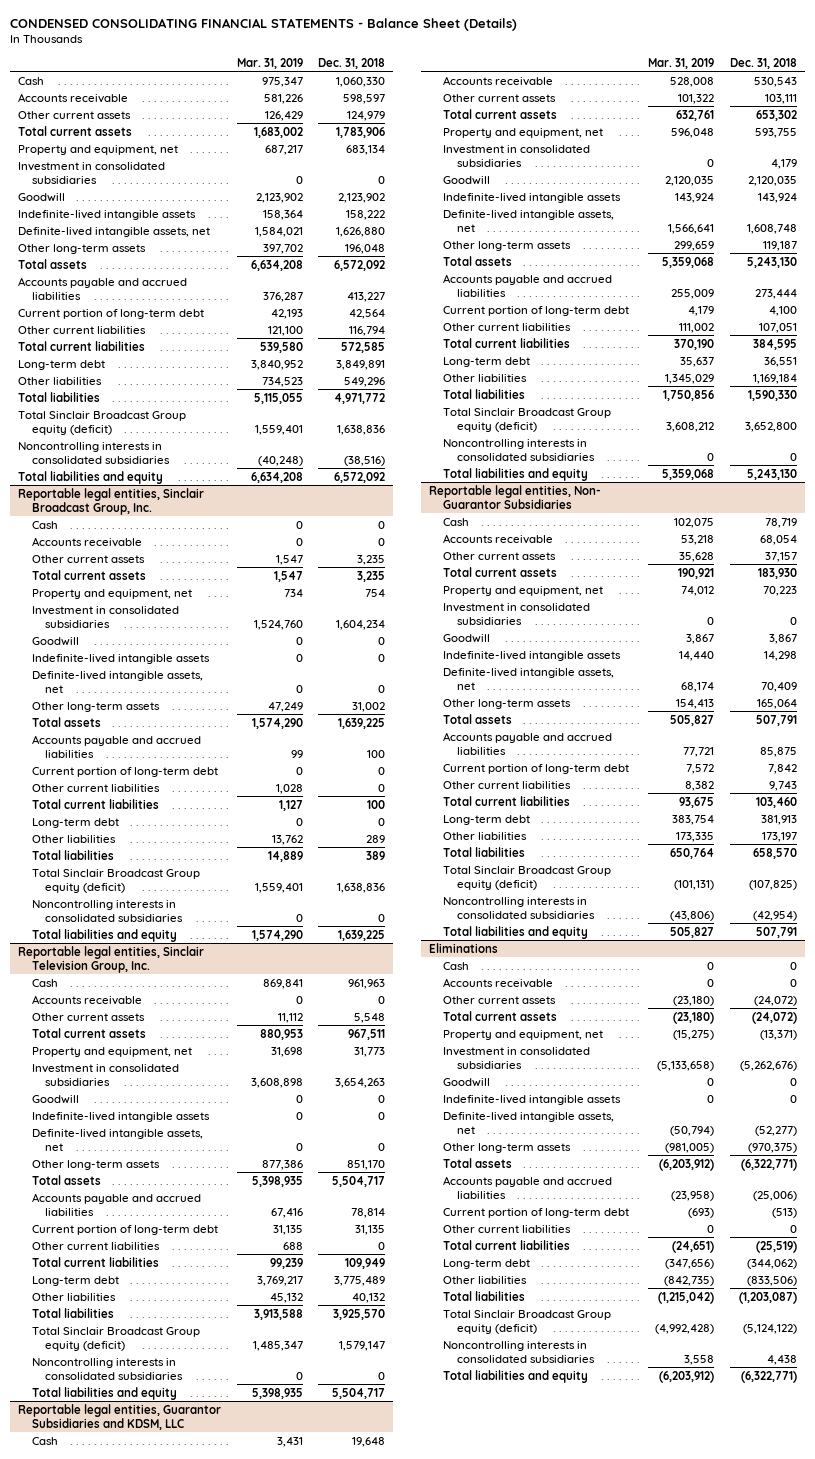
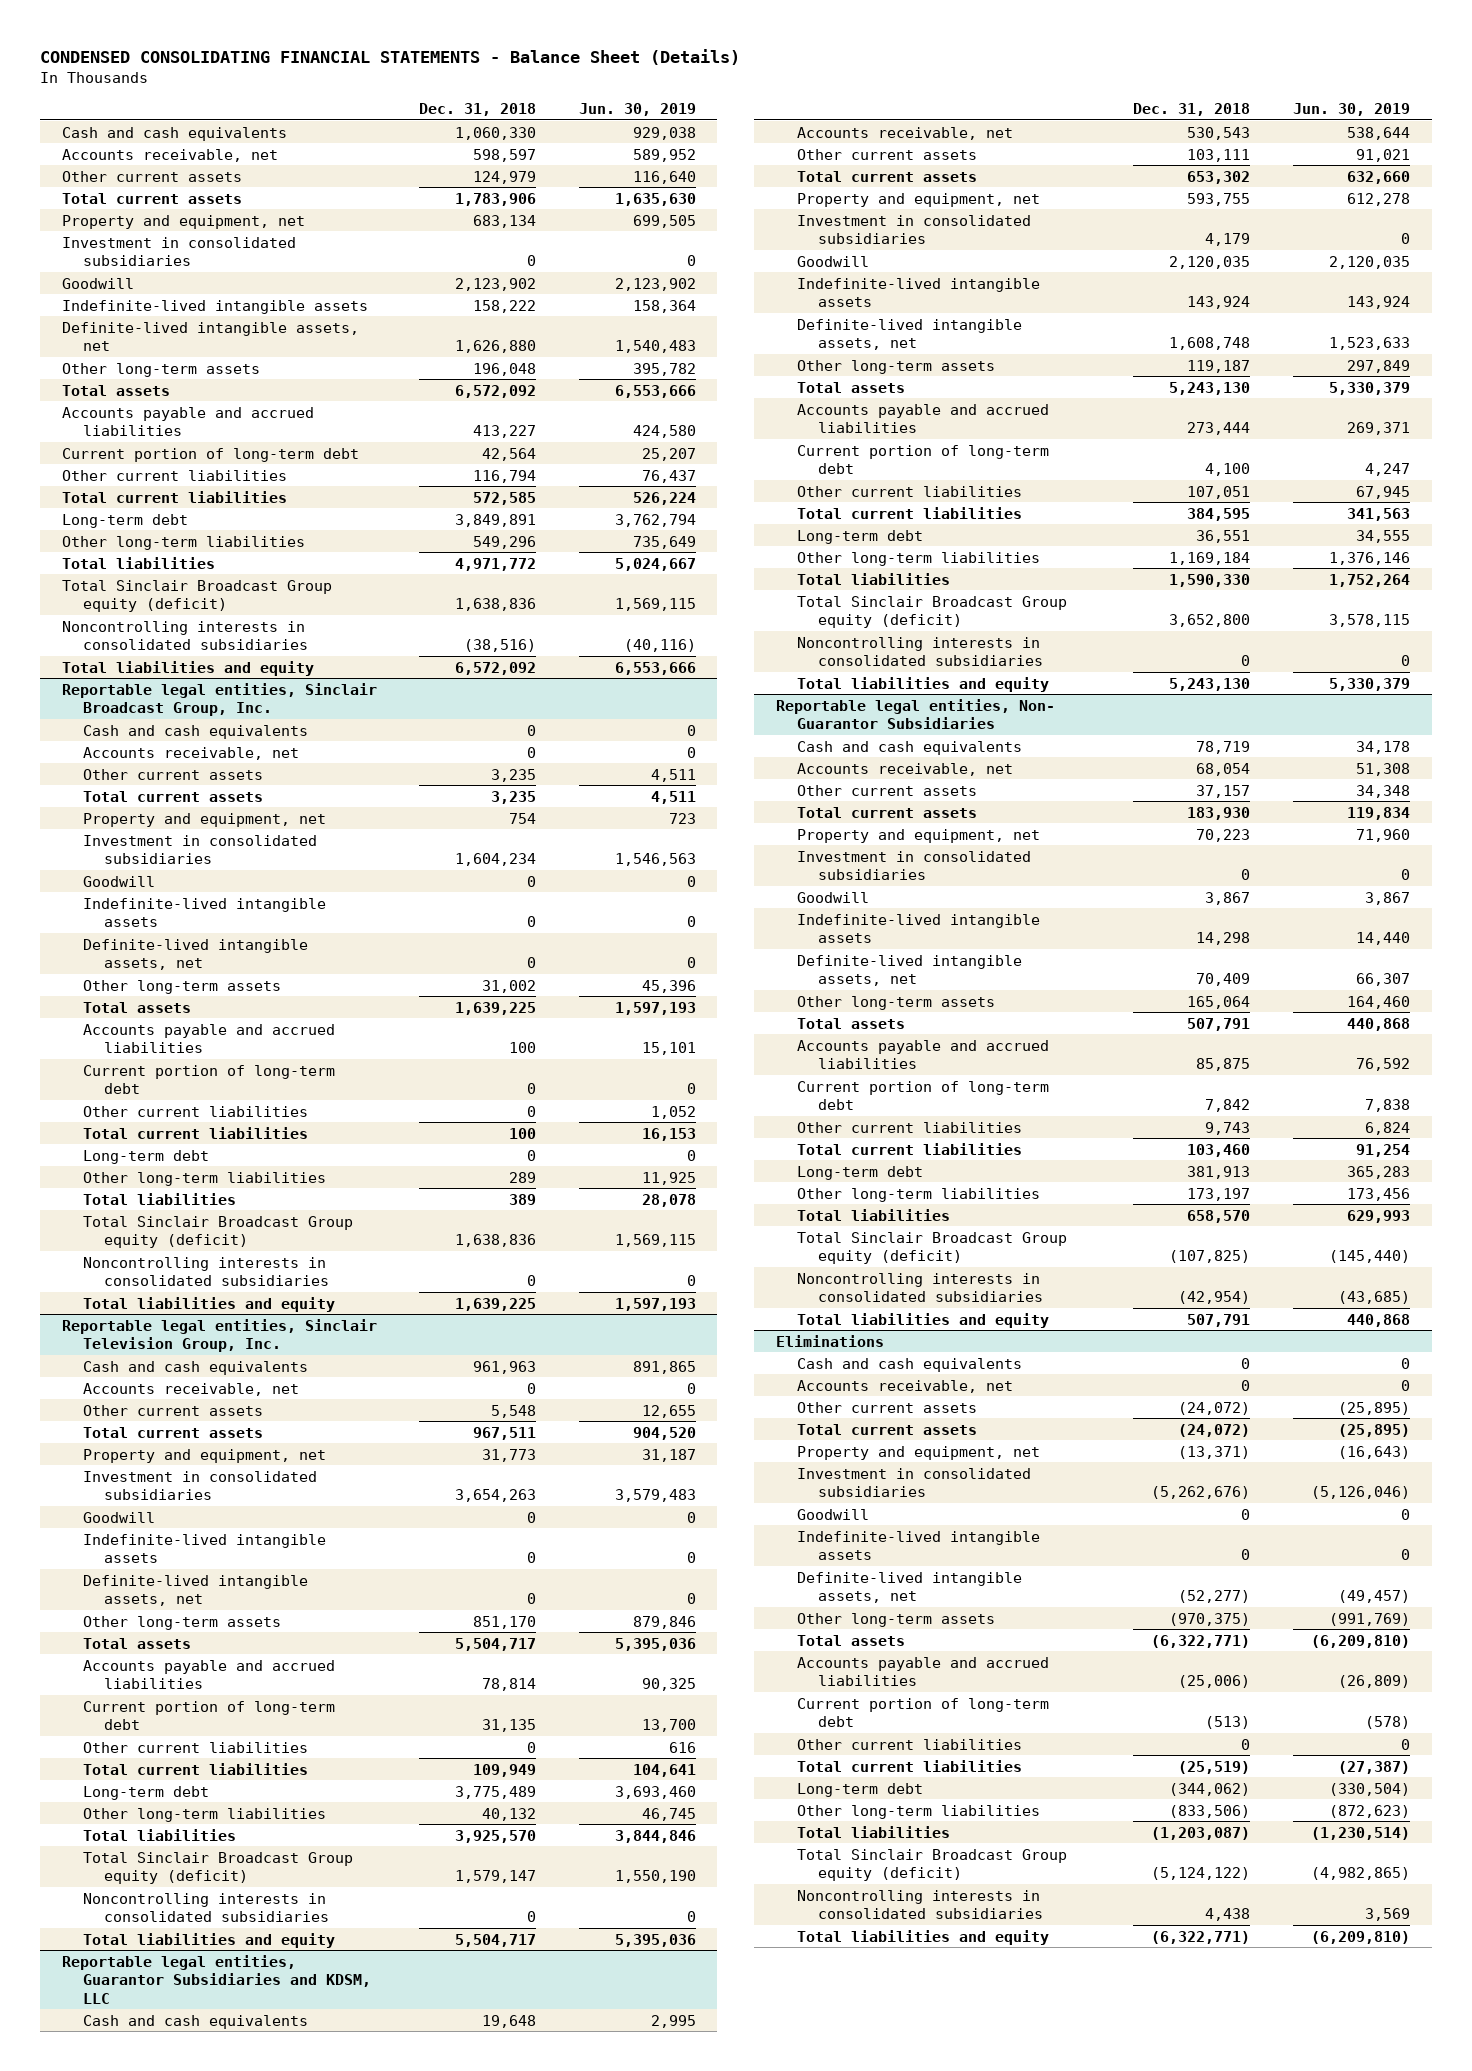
[236,57,303,69] Mar. 31, 2019 -> none
none -> [579,103,697,117] Jun. 30, 2019
[17,76,44,85] Cash -> [61,126,287,141] Cash and cash equivalents
[17,92,128,103] Accounts receivable -> [61,148,278,162] Accounts receivable, net
[17,376,102,385] Other liabilities -> [61,535,305,550] Other long-term liabilities
[31,520,58,529] Cash -> [82,724,308,739] Cash and cash equivalents
[31,536,142,547] Accounts receivable -> [82,746,299,760] Accounts receivable, net
[31,834,116,843] Other liabilities -> [82,1171,326,1186] Other long-term liabilities
[31,978,58,987] Cash -> [82,1360,308,1375] Cash and cash equivalents
[31,994,142,1005] Accounts receivable -> [82,1382,299,1396] Accounts receivable, net
[31,1292,116,1301] Other liabilities -> [82,1807,326,1822] Other long-term liabilities
[31,1436,58,1445] Cash -> [82,2014,308,2029] Cash and cash equivalents
[443,75,554,86] Accounts receivable -> [797,126,1014,140] Accounts receivable, net
[443,373,528,382] Other liabilities -> [797,551,1041,566] Other long-term liabilities
[443,517,470,526] Cash -> [797,740,1023,755] Cash and cash equivalents
[443,533,554,544] Accounts receivable -> [797,762,1014,776] Accounts receivable, net
[443,831,528,840] Other liabilities -> [797,1187,1041,1202] Other long-term liabilities
[443,961,470,970] Cash -> [797,1357,1023,1372] Cash and cash equivalents
[443,977,554,988] Accounts receivable -> [797,1379,1014,1393] Accounts receivable, net
[443,1275,528,1284] Other liabilities -> [797,1804,1041,1819] Other long-term liabilities

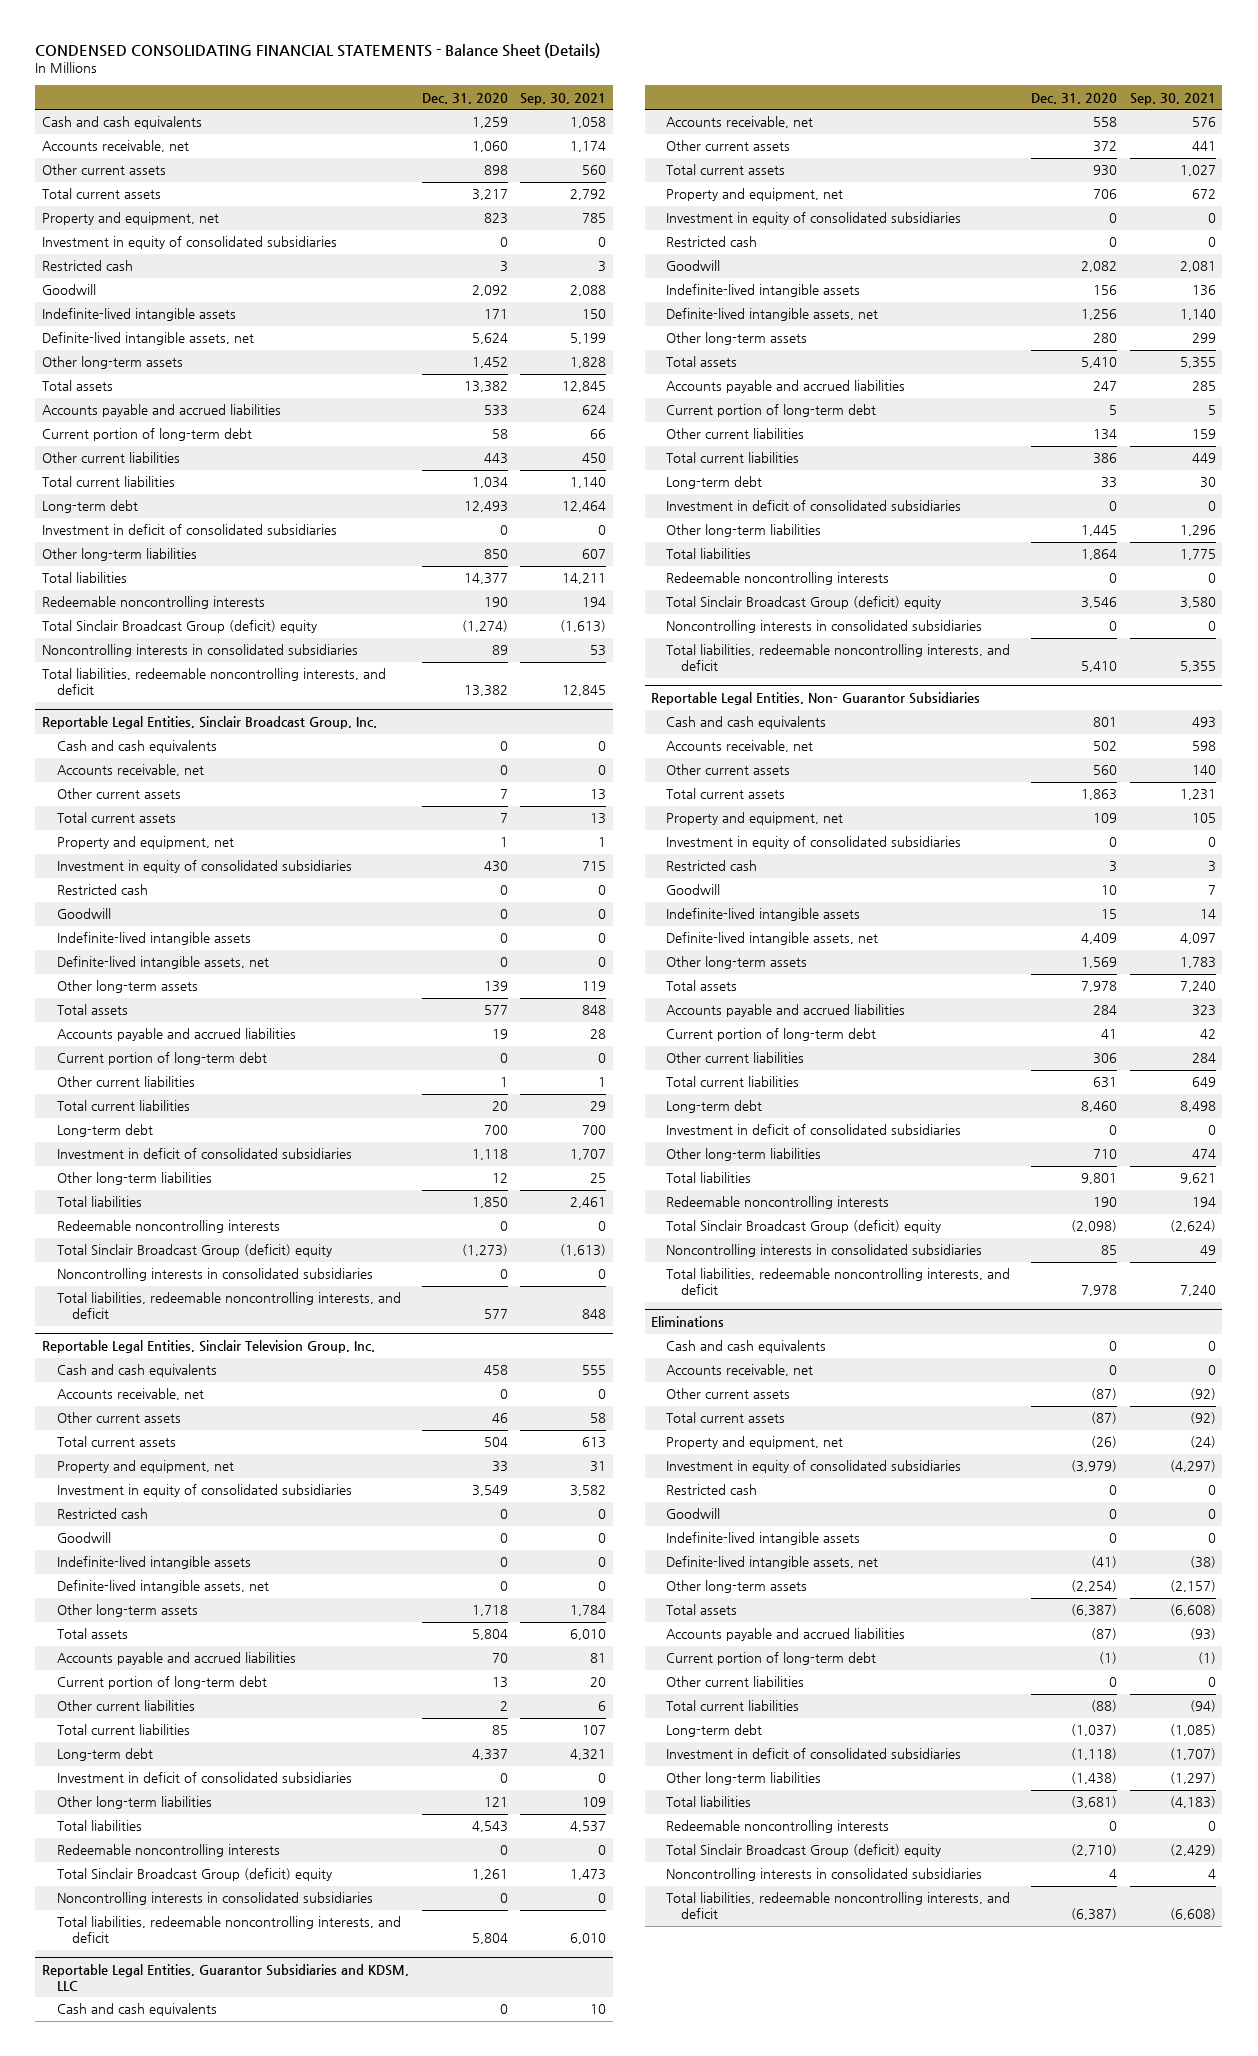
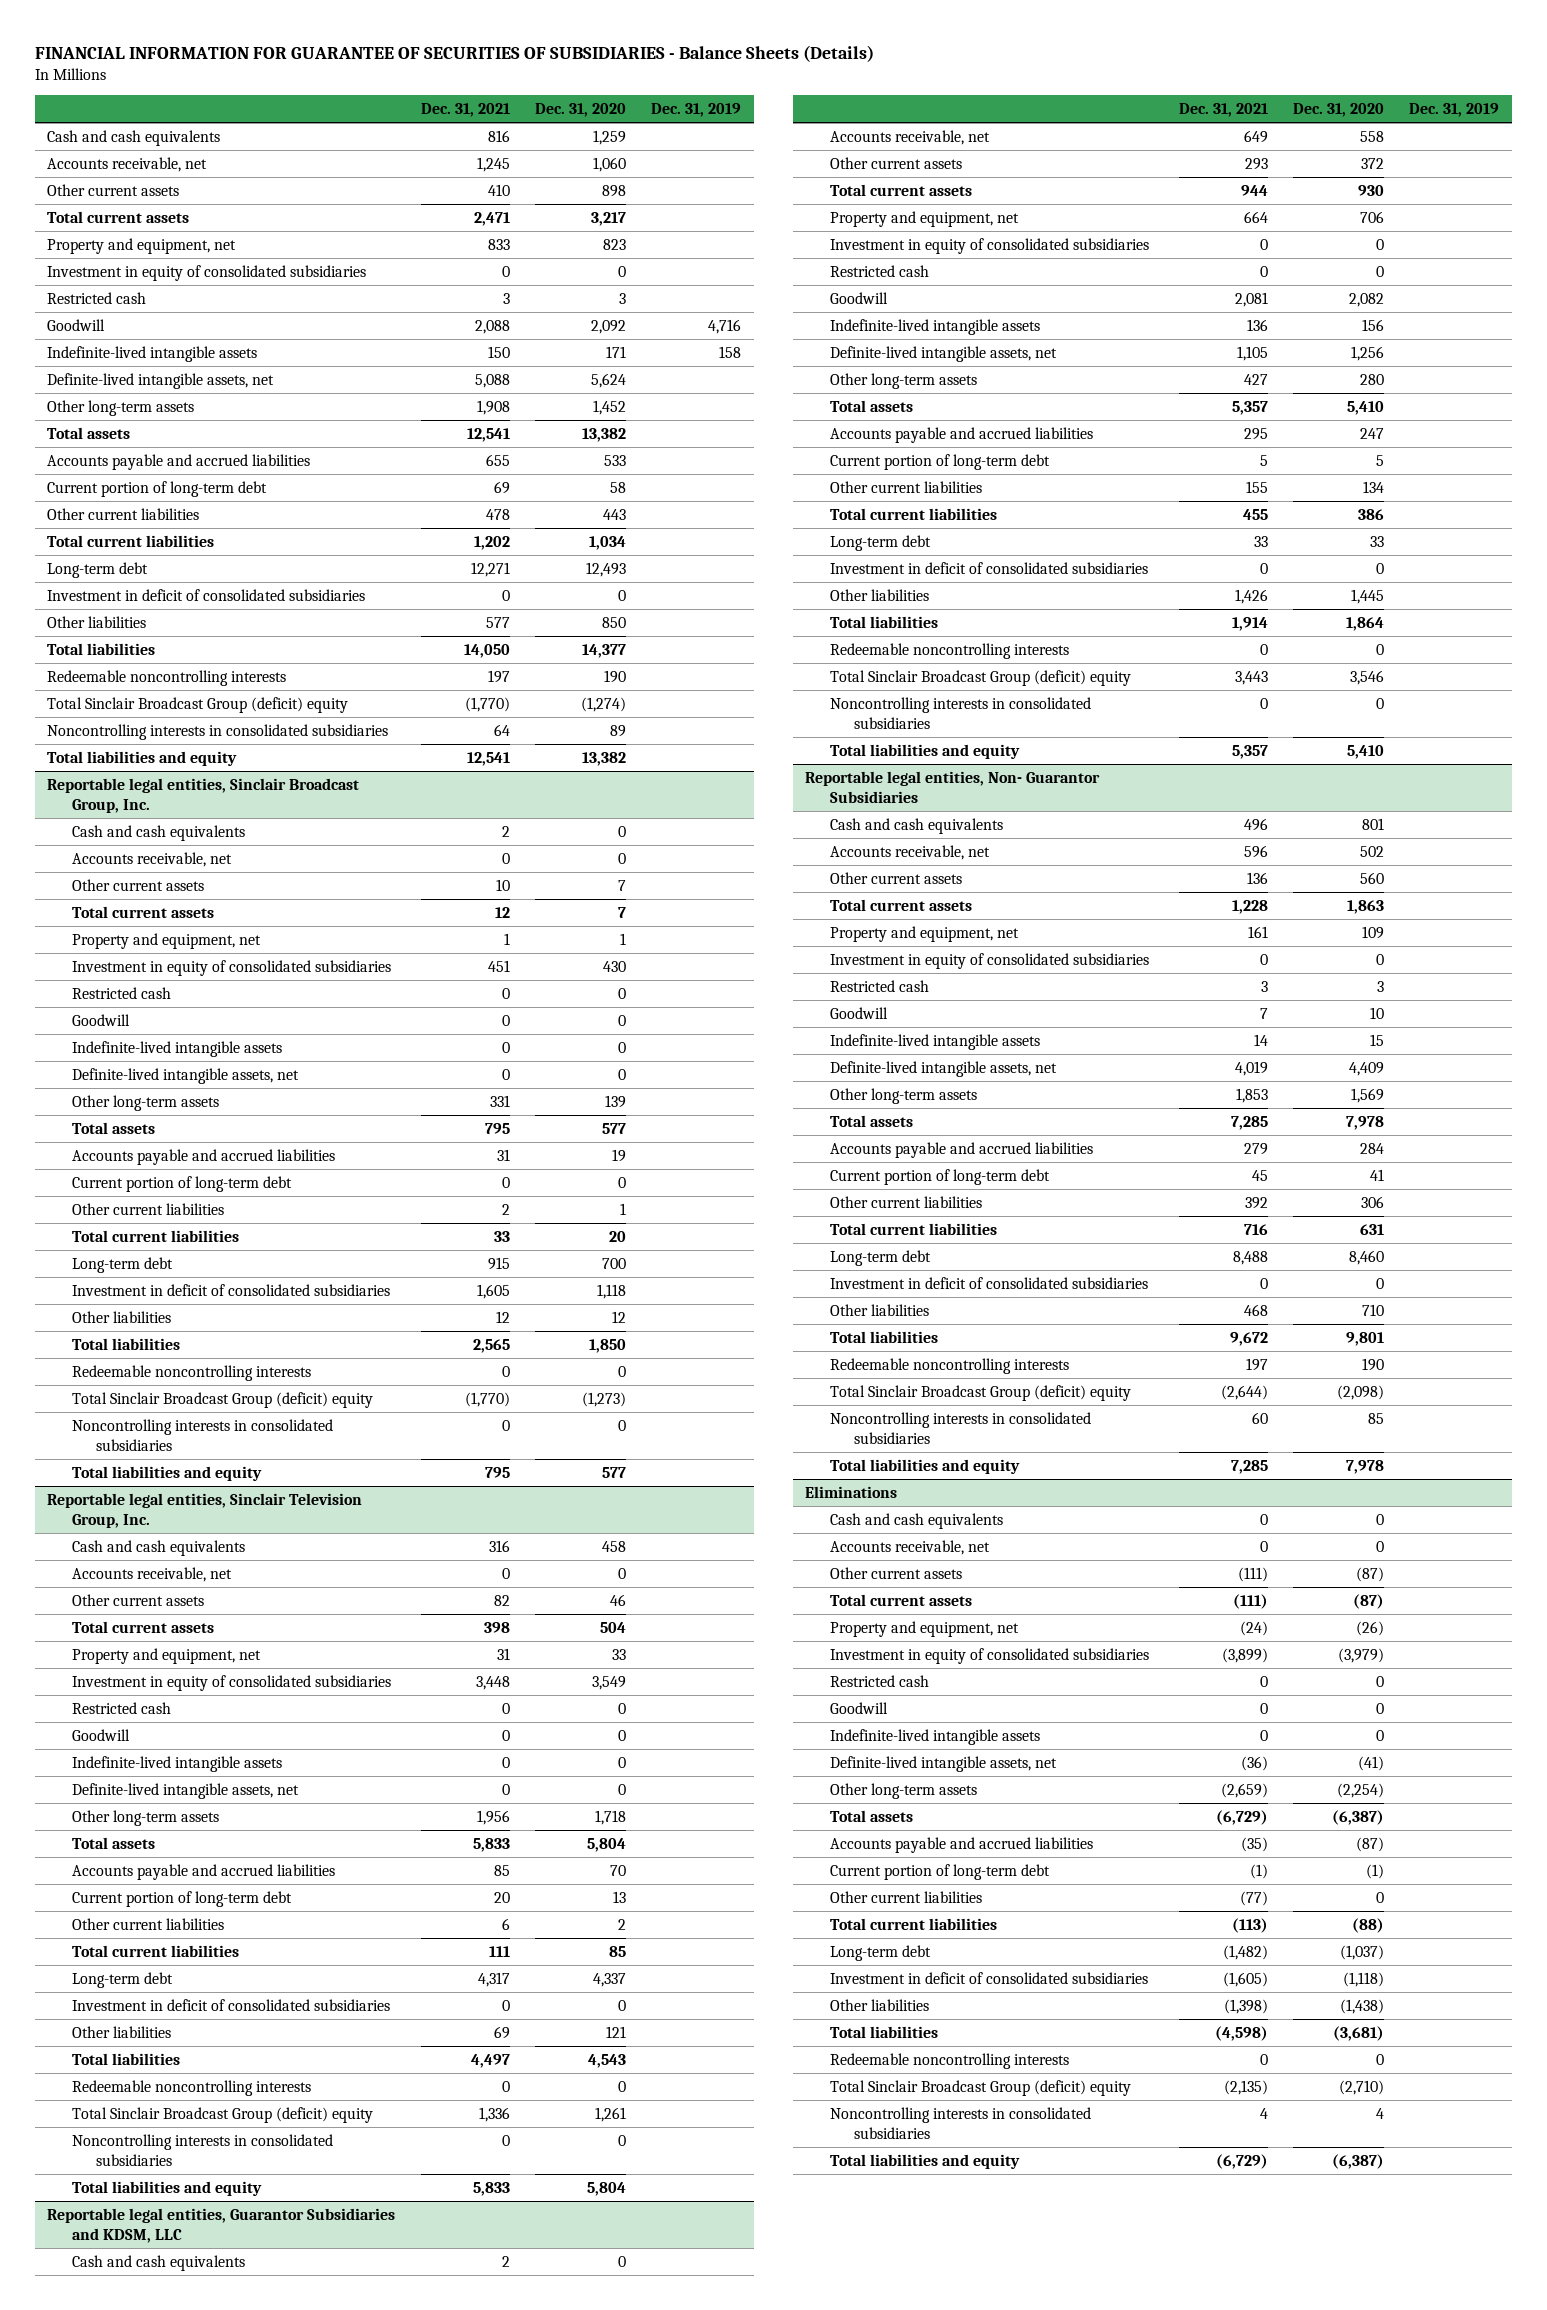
[35,43,601,59] CONDENSED CONSOLIDATING FINANCIAL STATEMENTS - Balance Sheet (Details) -> [34,44,874,62] FINANCIAL INFORMATION FOR GUARANTEE OF SECURITIES OF SUBSIDIARIES - Balance Sheets (Details)
[520,92,607,105] Sep. 30, 2021 -> none
none -> [420,103,510,118] Dec. 31, 2021
none -> [651,103,742,118] Dec. 31, 2019
[41,548,197,562] Other long-term liabilities -> [47,615,147,628] Other liabilities
[41,668,386,696] Total liabilities, redeemable noncontrolling interests, and deficit -> [47,750,238,766] Total liabilities and equity
[41,716,377,730] Reportable Legal Entities, Sinclair Broadcast Group, Inc. -> [47,777,360,813] Reportable legal entities, Sinclair Broadcast Group, Inc.
[56,1172,212,1186] Other long-term liabilities -> [71,1310,171,1323] Other liabilities
[56,1292,401,1320] Total liabilities, redeemable noncontrolling interests, and deficit -> [71,1465,262,1481] Total liabilities and equity
[41,1340,375,1354] Reportable Legal Entities, Sinclair Television Group, Inc. -> [47,1492,363,1528] Reportable legal entities, Sinclair Television Group, Inc.
[56,1796,212,1810] Other long-term liabilities -> [71,2025,171,2038] Other liabilities
[56,1916,401,1944] Total liabilities, redeemable noncontrolling interests, and deficit -> [71,2180,262,2196] Total liabilities and equity
[41,1964,409,1991] Reportable Legal Entities, Guarantor Subsidiaries and KDSM, LLC -> [47,2207,396,2243] Reportable legal entities, Guarantor Subsidiaries and KDSM, LLC
[665,524,821,538] Other long-term liabilities -> [829,588,929,601] Other liabilities
[665,644,1010,672] Total liabilities, redeemable noncontrolling interests, and deficit -> [829,743,1020,759] Total liabilities and equity
[651,692,981,706] Reportable Legal Entities, Non- Guarantor Subsidiaries -> [805,770,1101,803] Reportable legal entities, Non- Guarantor Subsidiaries
[665,1148,821,1162] Other long-term liabilities -> [829,1303,929,1316] Other liabilities
[665,1268,1010,1296] Total liabilities, redeemable noncontrolling interests, and deficit -> [829,1458,1020,1474] Total liabilities and equity
[665,1772,821,1786] Other long-term liabilities -> [829,1998,929,2011] Other liabilities
[665,1892,1010,1920] Total liabilities, redeemable noncontrolling interests, and deficit -> [829,2153,1020,2169] Total liabilities and equity

